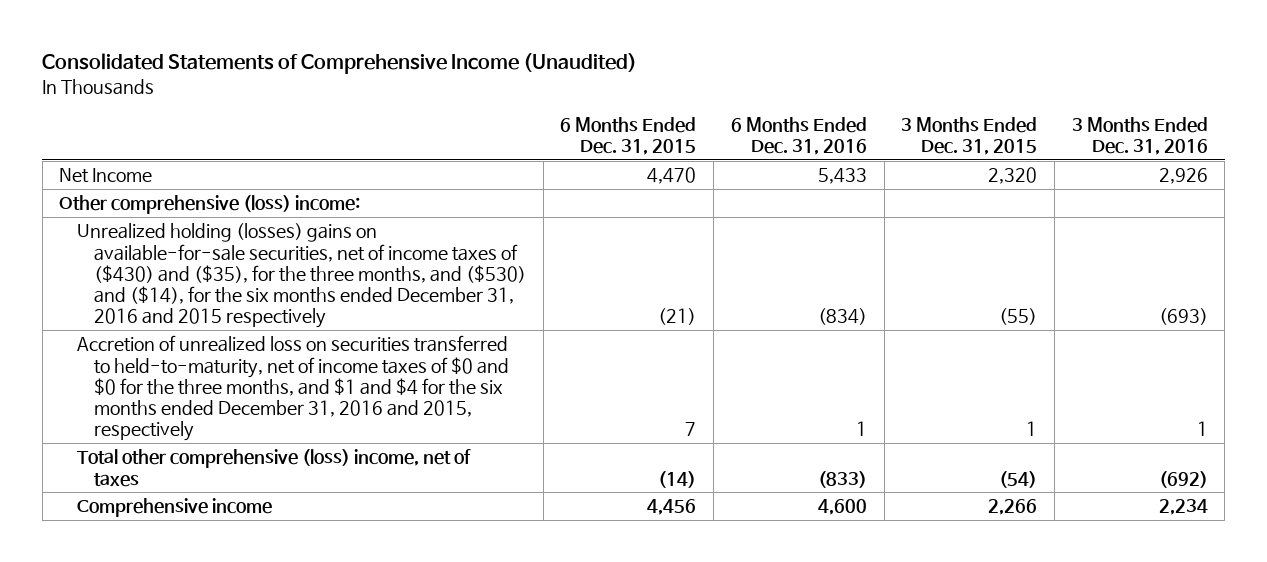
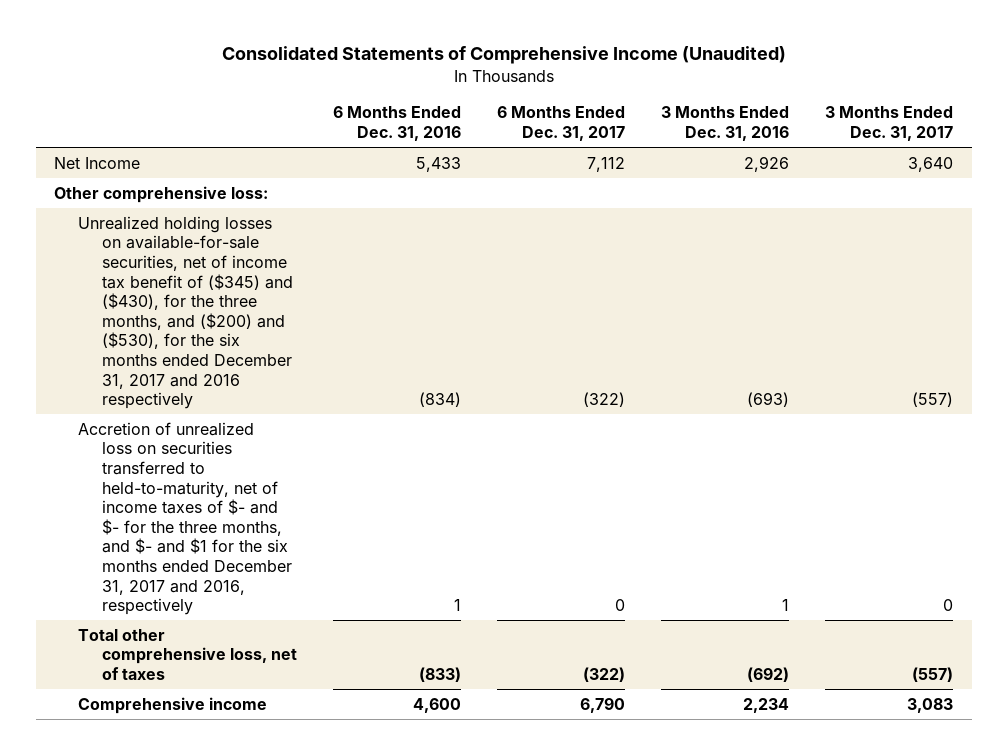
[560,116,697,156] 6 Months Ended Dec. 31, 2015 -> none
[901,116,1038,156] 3 Months Ended Dec. 31, 2015 -> none
none -> [497,106,626,141] 6 Months Ended Dec. 31, 2017
none -> [825,106,954,141] 3 Months Ended Dec. 31, 2017
[59,195,361,215] Other comprehensive (loss) income: -> [53,185,268,203] Other comprehensive loss:
[76,223,526,329] Unrealized holding (losses) gains on available-for-sale securities, net of income taxes of ($430) and ($35), for the three months, and ($530) and ($14), for the six months ended December 31, 2016 and 2015 respectively -> [78,215,294,410] Unrealized holding losses on available-for-sale securities, net of income tax benefit of ($345) and ($430), for the three months, and ($200) and ($530), for the six months ended December 31, 2017 and 2016 respectively
[76,335,509,442] Accretion of unrealized loss on securities transferred to held-to-maturity, net of income taxes of $0 and $0 for the three months, and $1 and $4 for the six months ended December 31, 2016 and 2015, respectively -> [78,421,293,616] Accretion of unrealized loss on securities transferred to held-to-maturity, net of income taxes of $- and $- for the three months, and $- and $1 for the six months ended December 31, 2017 and 2016, respectively
[76,449,471,487] Total other comprehensive (loss) income, net of taxes -> [78,628,298,681] Total other comprehensive loss, net of taxes

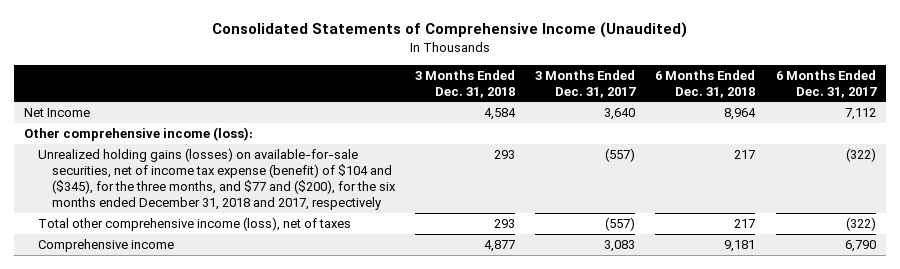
[333,106,462,141] 6 Months Ended Dec. 31, 2016 -> none
[661,106,790,141] 3 Months Ended Dec. 31, 2016 -> none
none -> [414,69,515,98] 3 Months Ended Dec. 31, 2018
none -> [655,69,756,98] 6 Months Ended Dec. 31, 2018
[78,421,293,616] Accretion of unrealized loss on securities transferred to held-to-maturity, net of income taxes of $- and $- for the three months, and $- and $1 for the six months ended December 31, 2017 and 2016, respectively -> none
[53,185,268,203] Other comprehensive loss: -> [23,127,253,142] Other comprehensive income (loss):
[78,215,294,410] Unrealized holding losses on available-for-sale securities, net of income tax benefit of ($345) and ($430), for the three months, and ($200) and ($530), for the six months ended December 31, 2017 and 2016 respectively -> [37,148,396,211] Unrealized holding gains (losses) on available-for-sale securities, net of income tax expense (benefit) of $104 and ($345), for the three months, and $77 and ($200), for the six months ended December 31, 2018 and 2017, respectively
[78,628,298,681] Total other comprehensive loss, net of taxes -> [37,217,351,232] Total other comprehensive income (loss), net of taxes

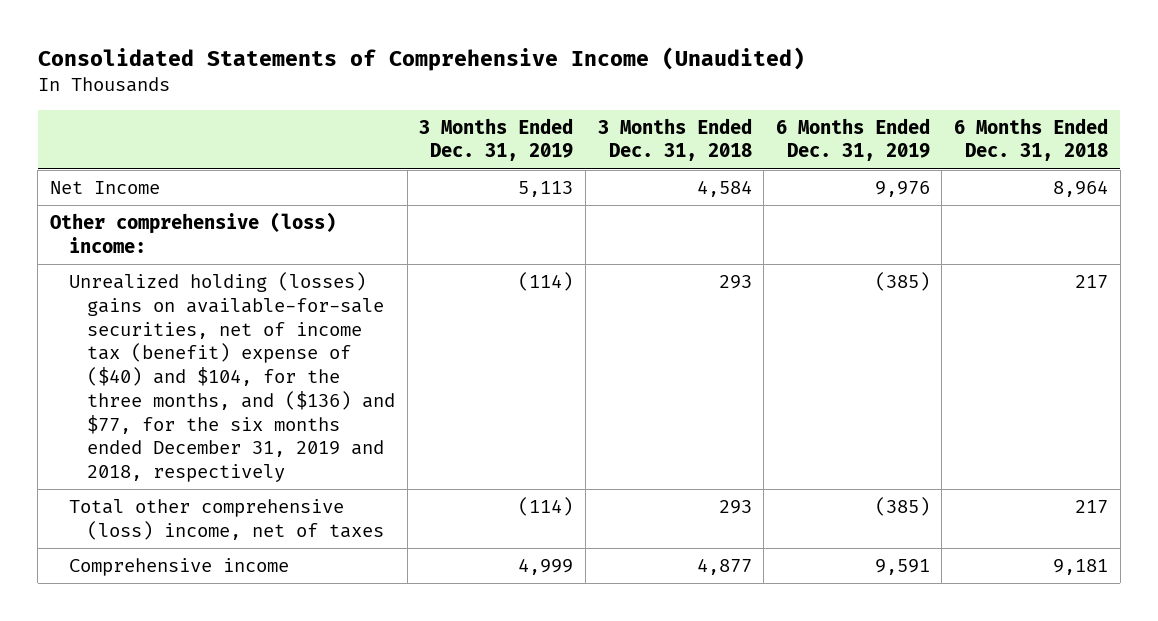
[535,69,637,98] 3 Months Ended Dec. 31, 2017 -> none
[775,69,877,98] 6 Months Ended Dec. 31, 2017 -> none
none -> [419,117,574,162] 3 Months Ended Dec. 31, 2019
none -> [775,117,930,162] 6 Months Ended Dec. 31, 2019
[23,127,253,142] Other comprehensive income (loss): -> [50,212,337,253] Other comprehensive (loss) income:
[37,148,396,211] Unrealized holding gains (losses) on available-for-sale securities, net of income tax expense (benefit) of $104 and ($345), for the three months, and $77 and ($200), for the six months ended December 31, 2018 and 2017, respectively -> [68,272,396,483] Unrealized holding (losses) gains on available-for-sale securities, net of income tax (benefit) expense of ($40) and $104, for the three months, and ($136) and $77, for the six months ended December 31, 2019 and 2018, respectively
[37,217,351,232] Total other comprehensive income (loss), net of taxes -> [68,499,385,540] Total other comprehensive (loss) income, net of taxes

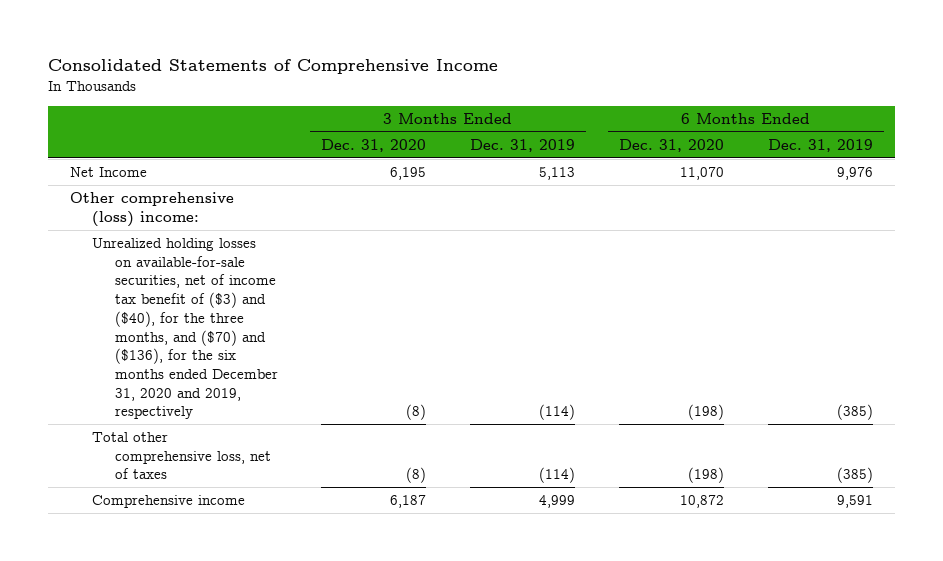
[37,47,805,72] Consolidated Statements of Comprehensive Income (Unaudited) -> [47,58,498,74] Consolidated Statements of Comprehensive Income
[597,117,752,162] 3 Months Ended Dec. 31, 2018 -> none
[954,117,1109,162] 6 Months Ended Dec. 31, 2018 -> none
none -> [321,138,427,152] Dec. 31, 2020
none -> [619,138,725,152] Dec. 31, 2020
[68,272,396,483] Unrealized holding (losses) gains on available-for-sale securities, net of income tax (benefit) expense of ($40) and $104, for the three months, and ($136) and $77, for the six months ended December 31, 2019 and 2018, respectively -> [92,238,278,420] Unrealized holding losses on available-for-sale securities, net of income tax benefit of ($3) and ($40), for the three months, and ($70) and ($136), for the six months ended December 31, 2020 and 2019, respectively
[68,499,385,540] Total other comprehensive (loss) income, net of taxes -> [92,432,271,480] Total other comprehensive loss, net of taxes

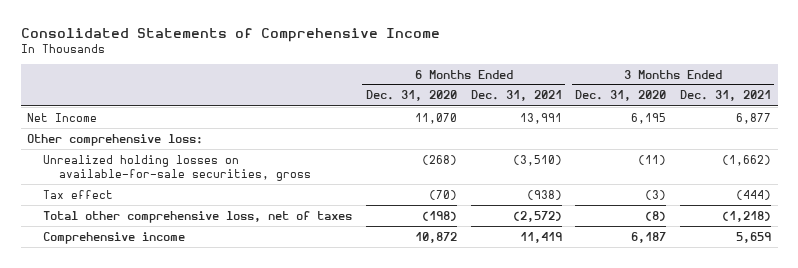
[470,138,576,152] Dec. 31, 2019 -> none
[767,138,873,152] Dec. 31, 2019 -> none
none -> [470,90,562,102] Dec. 31, 2021
none -> [679,90,771,102] Dec. 31, 2021
[92,238,278,420] Unrealized holding losses on available-for-sale securities, net of income tax benefit of ($3) and ($40), for the three months, and ($70) and ($136), for the six months ended December 31, 2020 and 2019, respectively -> none
[69,192,234,227] Other comprehensive (loss) income: -> [27,133,204,146] Other comprehensive loss:
none -> [43,154,312,181] Unrealized holding losses on available-for-sale securities, gross
none -> [43,189,114,199] Tax effect

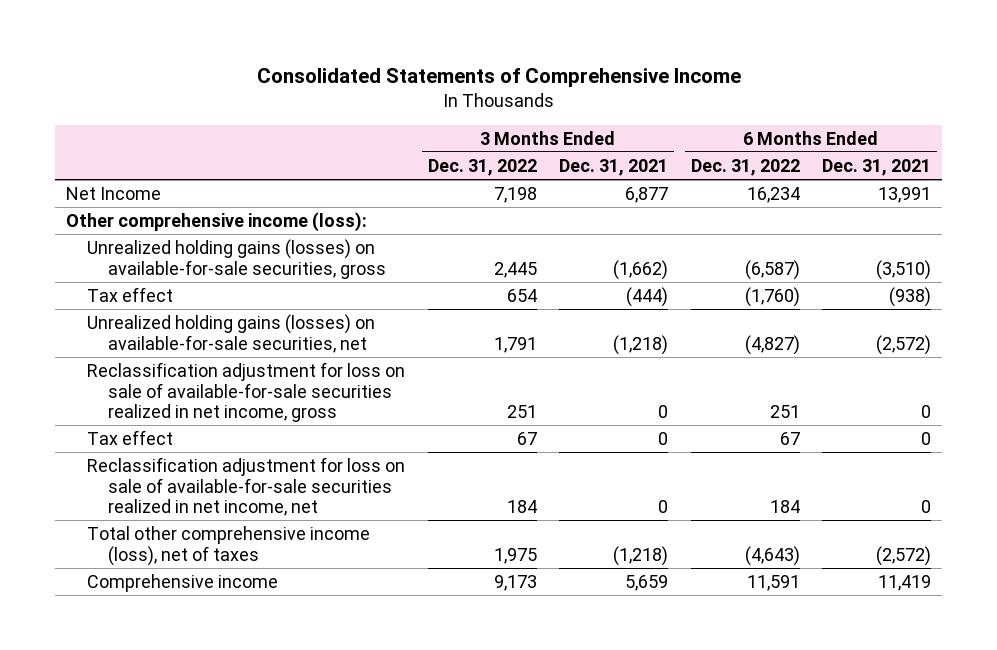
[365,90,457,102] Dec. 31, 2020 -> none
[575,90,667,102] Dec. 31, 2020 -> none
none -> [427,158,537,176] Dec. 31, 2022
none -> [690,158,800,176] Dec. 31, 2022
[27,133,204,146] Other comprehensive loss: -> [66,211,368,232] Other comprehensive income (loss):
[43,154,312,181] Unrealized holding losses on available-for-sale securities, gross -> [87,238,387,279] Unrealized holding gains (losses) on available-for-sale securities, gross
none -> [87,313,376,353] Unrealized holding gains (losses) on available-for-sale securities, net
none -> [87,361,406,423] Reclassification adjustment for loss on sale of available-for-sale securities realized in net income, gross
none -> [87,429,174,445] Tax effect
none -> [87,456,406,517] Reclassification adjustment for loss on sale of available-for-sale securities realized in net income, net
[43,210,353,223] Total other comprehensive loss, net of taxes -> [87,525,371,566] Total other comprehensive income (loss), net of taxes

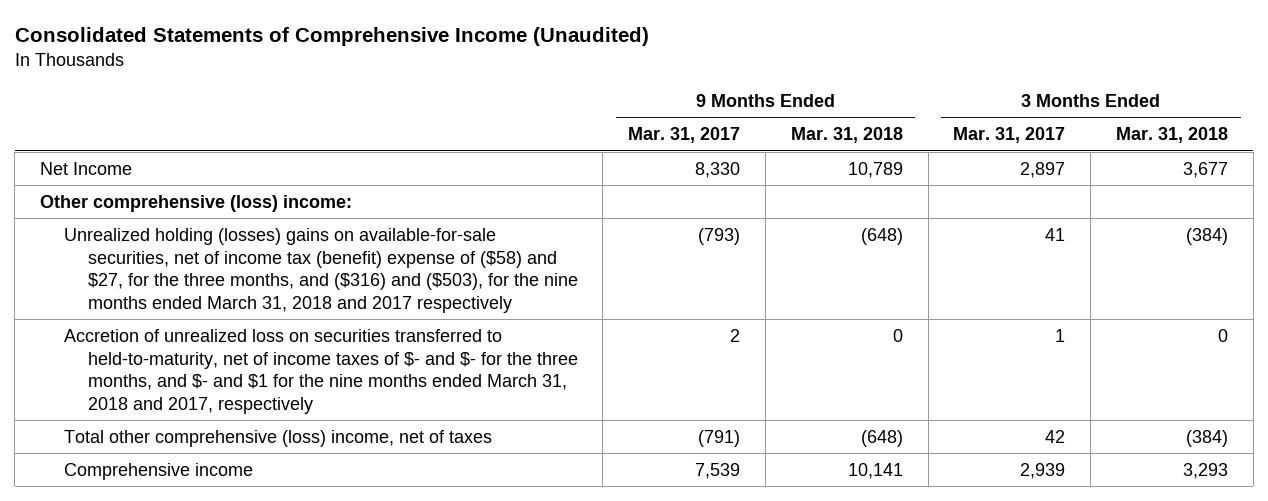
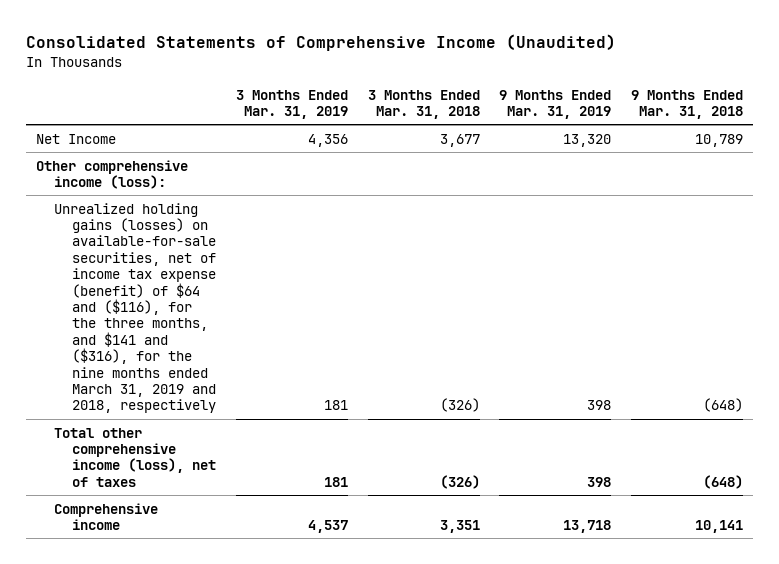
[628,127,741,144] Mar. 31, 2017 -> none
[953,127,1066,144] Mar. 31, 2017 -> none
none -> [235,89,348,120] 3 Months Ended Mar. 31, 2019
none -> [499,89,612,120] 9 Months Ended Mar. 31, 2019
[63,328,578,414] Accretion of unrealized loss on securities transferred to held-to-maturity, net of income taxes of $- and $- for the three months, and $- and $1 for the nine months ended March 31, 2018 and 2017, respectively -> none
[39,194,352,212] Other comprehensive (loss) income: -> [36,159,189,189] Other comprehensive income (loss):
[63,227,578,313] Unrealized holding (losses) gains on available-for-sale securities, net of income tax (benefit) expense of ($58) and $27, for the three months, and ($316) and ($503), for the nine months ended March 31, 2018 and 2017 respectively -> [54,202,217,414] Unrealized holding gains (losses) on available-for-sale securities, net of income tax expense (benefit) of $64 and ($116), for the three months, and $141 and ($316), for the nine months ended March 31, 2019 and 2018, respectively
[1186,227,1229,245] (384) -> [439,398,480,413] (326)
[63,429,492,447] Total other comprehensive (loss) income, net of taxes -> [54,427,217,487] Total other comprehensive income (loss), net of taxes
[1186,429,1229,447] (384) -> [439,474,480,489] (326)
[1183,462,1229,479] 3,293 -> [439,519,480,533] 3,351

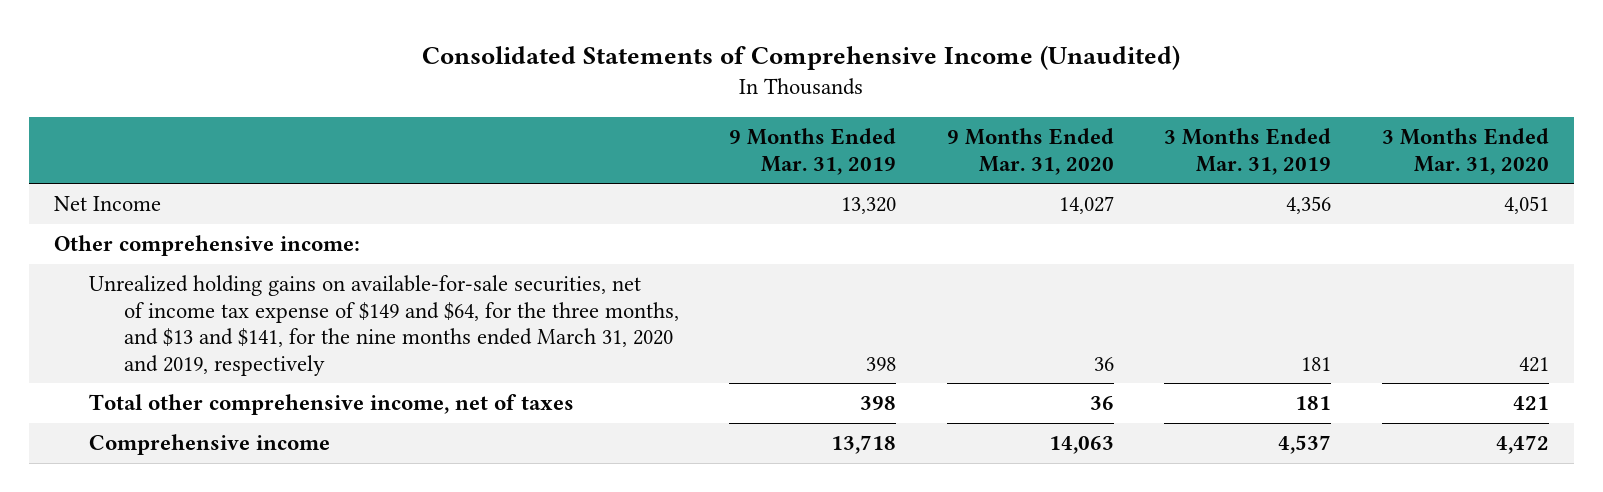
[367,89,480,120] 3 Months Ended Mar. 31, 2018 -> none
[631,89,744,120] 9 Months Ended Mar. 31, 2018 -> none
none -> [946,128,1114,175] 9 Months Ended Mar. 31, 2020
none -> [1381,128,1549,175] 3 Months Ended Mar. 31, 2020
[36,159,189,189] Other comprehensive income (loss): -> [53,235,360,257] Other comprehensive income:
[54,202,217,414] Unrealized holding gains (losses) on available-for-sale securities, net of income tax expense (benefit) of $64 and ($116), for the three months, and $141 and ($316), for the nine months ended March 31, 2019 and 2018, respectively -> [88,275,679,376] Unrealized holding gains on available-for-sale securities, net of income tax expense of $149 and $64, for the three months, and $13 and $141, for the nine months ended March 31, 2020 and 2019, respectively
[54,427,217,487] Total other comprehensive income (loss), net of taxes -> [88,394,574,416] Total other comprehensive income, net of taxes

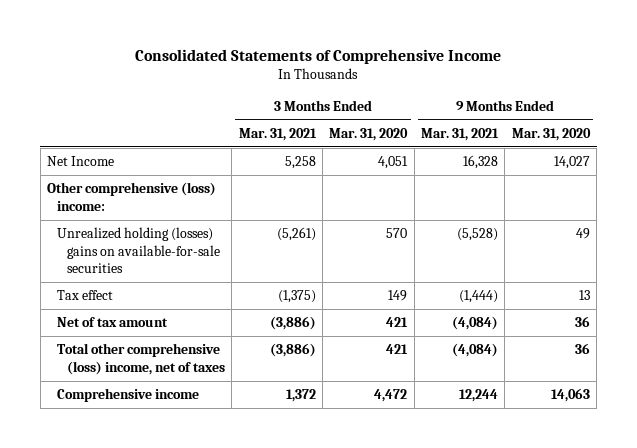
[422,44,1181,70] Consolidated Statements of Comprehensive Income (Unaudited) -> [135,49,502,65] Consolidated Statements of Comprehensive Income
[729,128,897,175] 9 Months Ended Mar. 31, 2019 -> none
[1164,128,1332,175] 3 Months Ended Mar. 31, 2019 -> none
none -> [238,127,317,141] Mar. 31, 2021
none -> [421,127,500,141] Mar. 31, 2021
[53,235,360,257] Other comprehensive income: -> [47,182,217,211] Other comprehensive (loss) income:
none -> [56,227,220,273] Unrealized holding (losses) gains on available-for-sale securities
none -> [56,290,113,301] Tax effect
[88,275,679,376] Unrealized holding gains on available-for-sale securities, net of income tax expense of $149 and $64, for the three months, and $13 and $141, for the nine months ended March 31, 2020 and 2019, respectively -> [56,317,168,328] Net of tax amount
[88,394,574,416] Total other comprehensive income, net of taxes -> [56,343,225,375] Total other comprehensive (loss) income, net of taxes

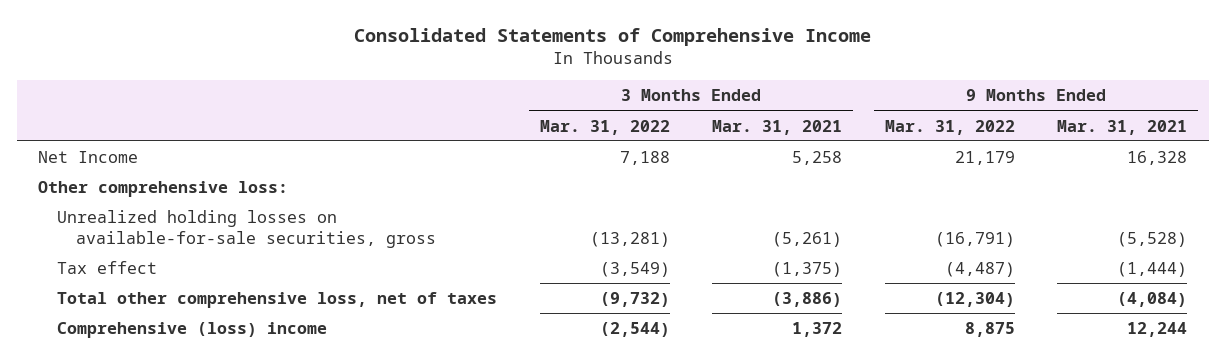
[329,127,409,141] Mar. 31, 2020 -> none
[511,127,591,141] Mar. 31, 2020 -> none
none -> [539,119,670,135] Mar. 31, 2022
none -> [884,119,1015,135] Mar. 31, 2022
[47,182,217,211] Other comprehensive (loss) income: -> [38,180,289,197] Other comprehensive loss:
[56,227,220,273] Unrealized holding (losses) gains on available-for-sale securities -> [57,209,437,249] Unrealized holding losses on available-for-sale securities, gross
[56,317,168,328] Net of tax amount -> none
[56,343,225,375] Total other comprehensive (loss) income, net of taxes -> [57,291,498,308] Total other comprehensive loss, net of taxes
[56,388,199,403] Comprehensive income -> [57,321,328,338] Comprehensive (loss) income

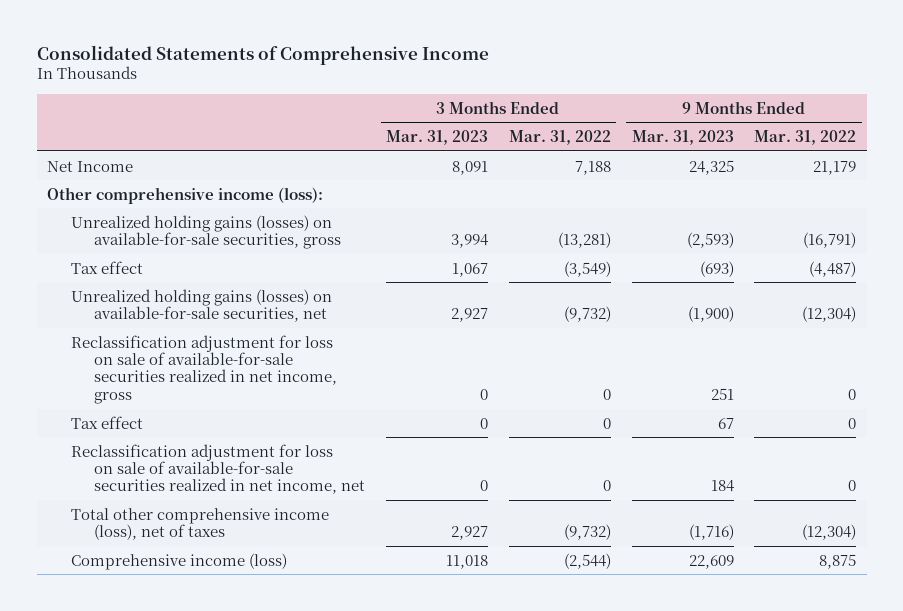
[712,119,843,135] Mar. 31, 2021 -> none
[1057,119,1188,135] Mar. 31, 2021 -> none
none -> [386,130,489,146] Mar. 31, 2023
none -> [631,130,734,146] Mar. 31, 2023
[38,180,289,197] Other comprehensive loss: -> [47,186,324,204] Other comprehensive income (loss):
[57,209,437,249] Unrealized holding losses on available-for-sale securities, gross -> [70,214,342,250] Unrealized holding gains (losses) on available-for-sale securities, gross
none -> [70,288,332,323] Unrealized holding gains (losses) on available-for-sale securities, net
none -> [70,334,338,404] Reclassification adjustment for loss on sale of available-for-sale securities realized in net income, gross
none -> [70,415,143,429] Tax effect
none -> [70,443,366,495] Reclassification adjustment for loss on sale of available-for-sale securities realized in net income, net
[57,291,498,308] Total other comprehensive loss, net of taxes -> [70,507,329,541] Total other comprehensive income (loss), net of taxes
[57,321,328,338] Comprehensive (loss) income -> [70,552,287,570] Comprehensive income (loss)

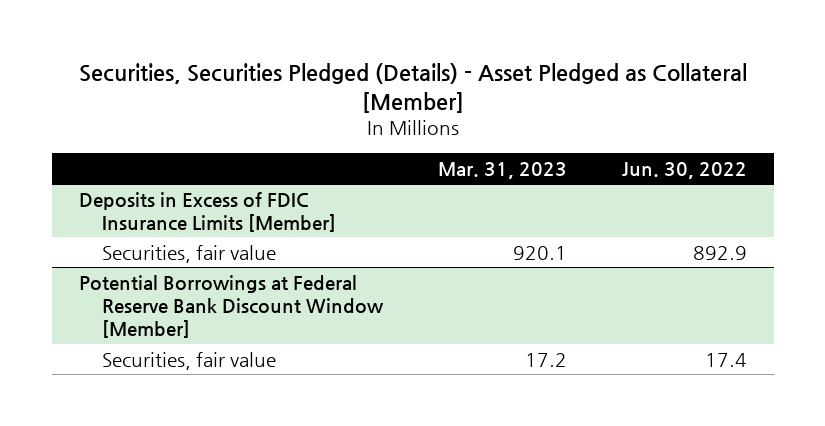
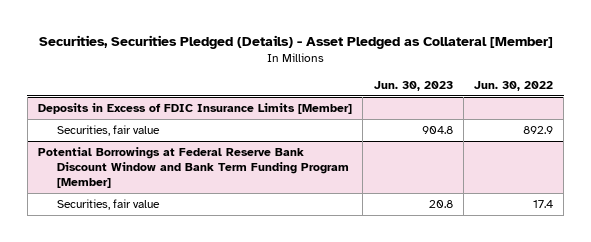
[437,161,567,179] Mar. 31, 2023 -> none
none -> [373,80,453,91] Jun. 30, 2023
[78,274,385,339] Potential Borrowings at Federal Reserve Bank Discount Window [Member] -> [37,147,349,189] Potential Borrowings at Federal Reserve Bank Discount Window and Bank Term Funding Program [Member]

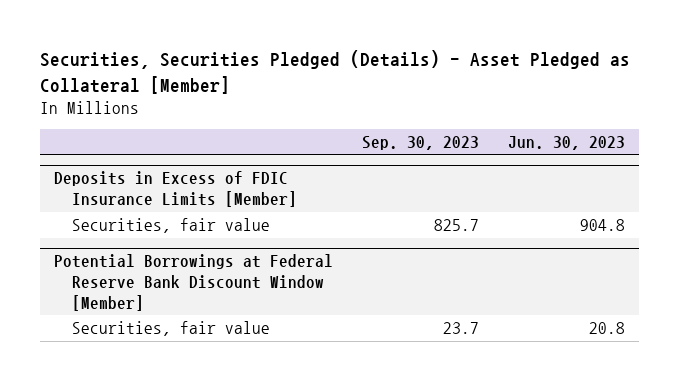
[474,80,554,91] Jun. 30, 2022 -> none
none -> [362,135,480,150] Sep. 30, 2023
[37,147,349,189] Potential Borrowings at Federal Reserve Bank Discount Window and Bank Term Funding Program [Member] -> [54,254,334,311] Potential Borrowings at Federal Reserve Bank Discount Window [Member]

